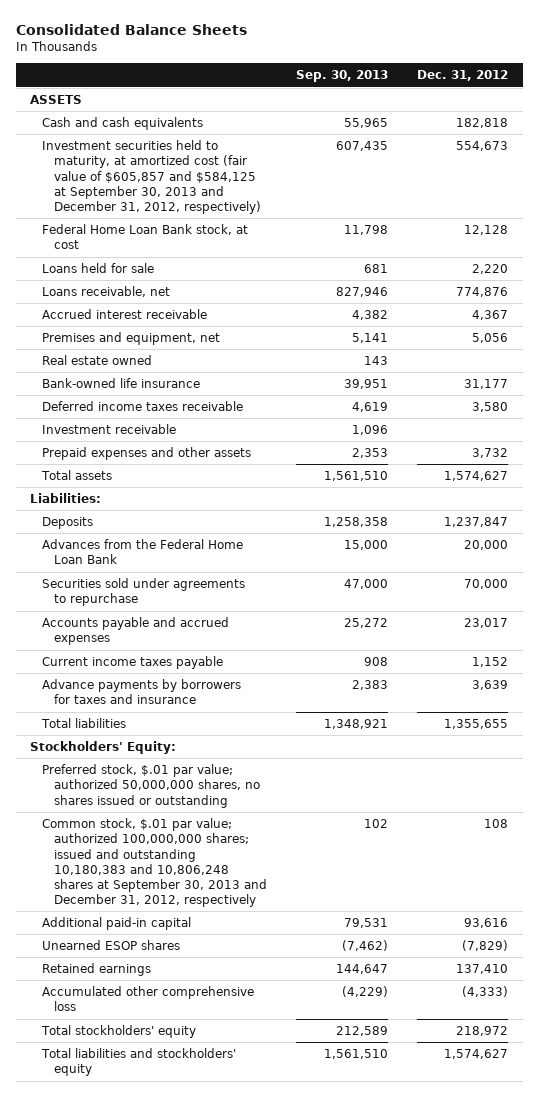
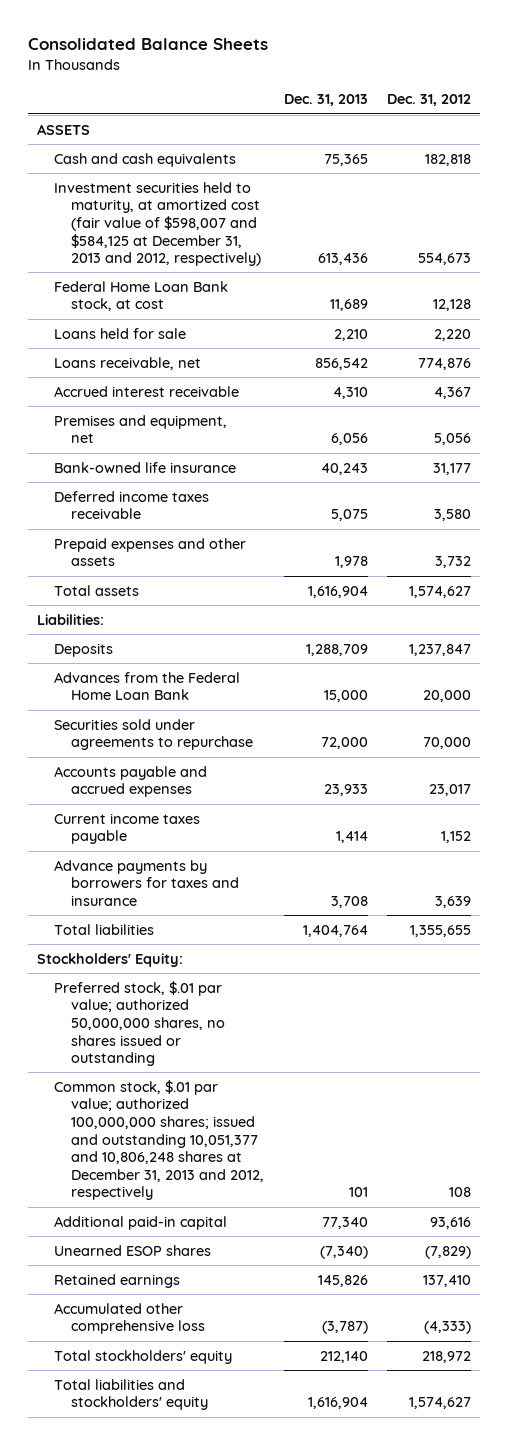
[295,70,388,83] Sep. 30, 2013 -> none
none -> [283,94,368,107] Dec. 31, 2013
[42,140,261,214] Investment securities held to maturity, at amortized cost (fair value of $605,857 and $584,125 at September 30, 2013 and December 31, 2012, respectively) -> [54,181,262,267] Investment securities held to maturity, at amortized cost (fair value of $598,007 and $584,125 at December 31, 2013 and 2012, respectively)
[42,355,153,366] Real estate owned -> none
[42,424,177,435] Investment receivable -> none
[42,818,267,908] Common stock, $.01 par value; authorized 100,000,000 shares; issued and outstanding 10,180,383 and 10,806,248 shares at September 30, 2013 and December 31, 2012, respectively -> [54,1079,265,1201] Common stock, $.01 par value; authorized 100,000,000 shares; issued and outstanding 10,051,377 and 10,806,248 shares at December 31, 2013 and 2012, respectively

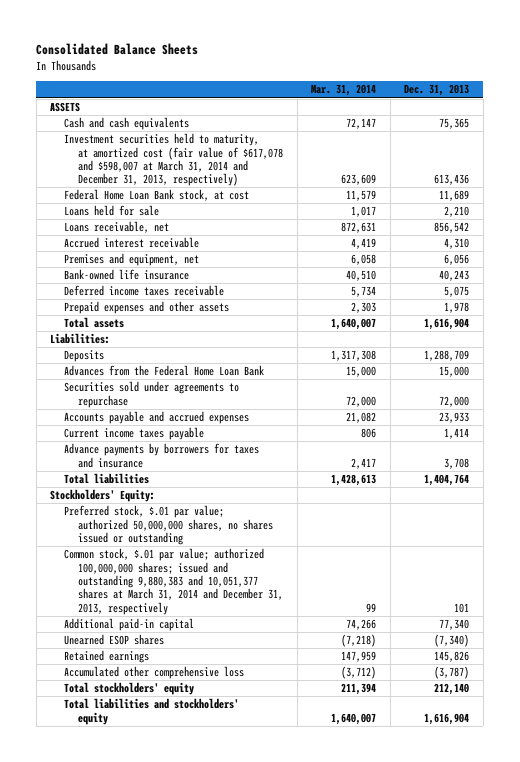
[386,94,471,107] Dec. 31, 2012 -> none
none -> [311,84,377,97] Mar. 31, 2014
[54,181,262,267] Investment securities held to maturity, at amortized cost (fair value of $598,007 and $584,125 at December 31, 2013 and 2012, respectively) -> [64,133,283,187] Investment securities held to maturity, at amortized cost (fair value of $617,078 and $598,007 at March 31, 2014 and December 31, 2013, respectively)
[54,1079,265,1201] Common stock, $.01 par value; authorized 100,000,000 shares; issued and outstanding 10,051,377 and 10,806,248 shares at December 31, 2013 and 2012, respectively -> [64,548,283,615] Common stock, $.01 par value; authorized 100,000,000 shares; issued and outstanding 9,880,383 and 10,051,377 shares at March 31, 2014 and December 31, 2013, respectively

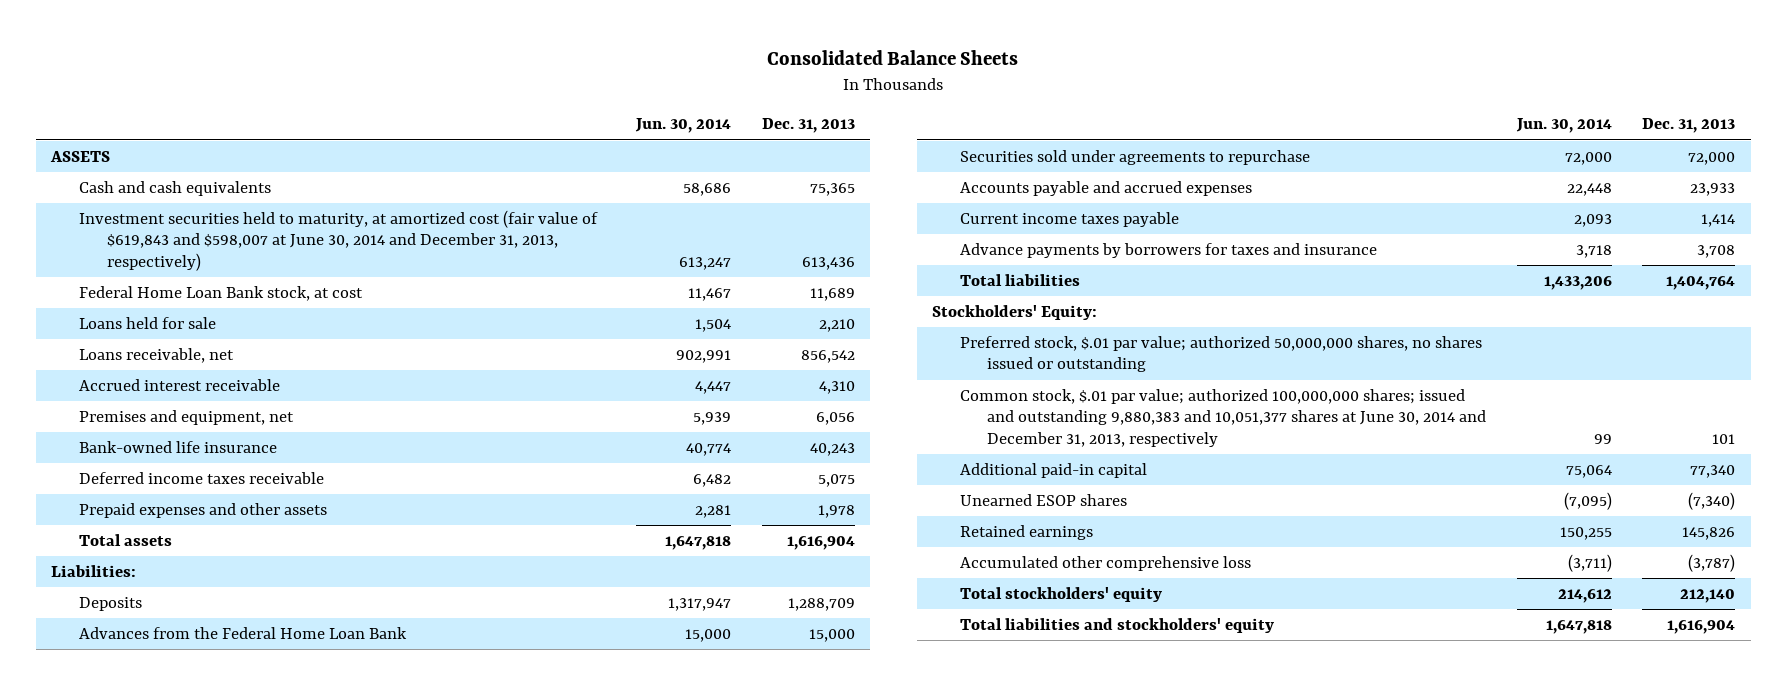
[311,84,377,97] Mar. 31, 2014 -> none
none -> [635,118,732,134] Jun. 30, 2014
[64,133,283,187] Investment securities held to maturity, at amortized cost (fair value of $617,078 and $598,007 at March 31, 2014 and December 31, 2013, respectively) -> [78,209,598,271] Investment securities held to maturity, at amortized cost (fair value of $619,843 and $598,007 at June 30, 2014 and December 31, 2013, respectively)
[64,548,283,615] Common stock, $.01 par value; authorized 100,000,000 shares; issued and outstanding 9,880,383 and 10,051,377 shares at March 31, 2014 and December 31, 2013, respectively -> [959,388,1487,447] Common stock, $.01 par value; authorized 100,000,000 shares; issued and outstanding 9,880,383 and 10,051,377 shares at June 30, 2014 and December 31, 2013, respectively

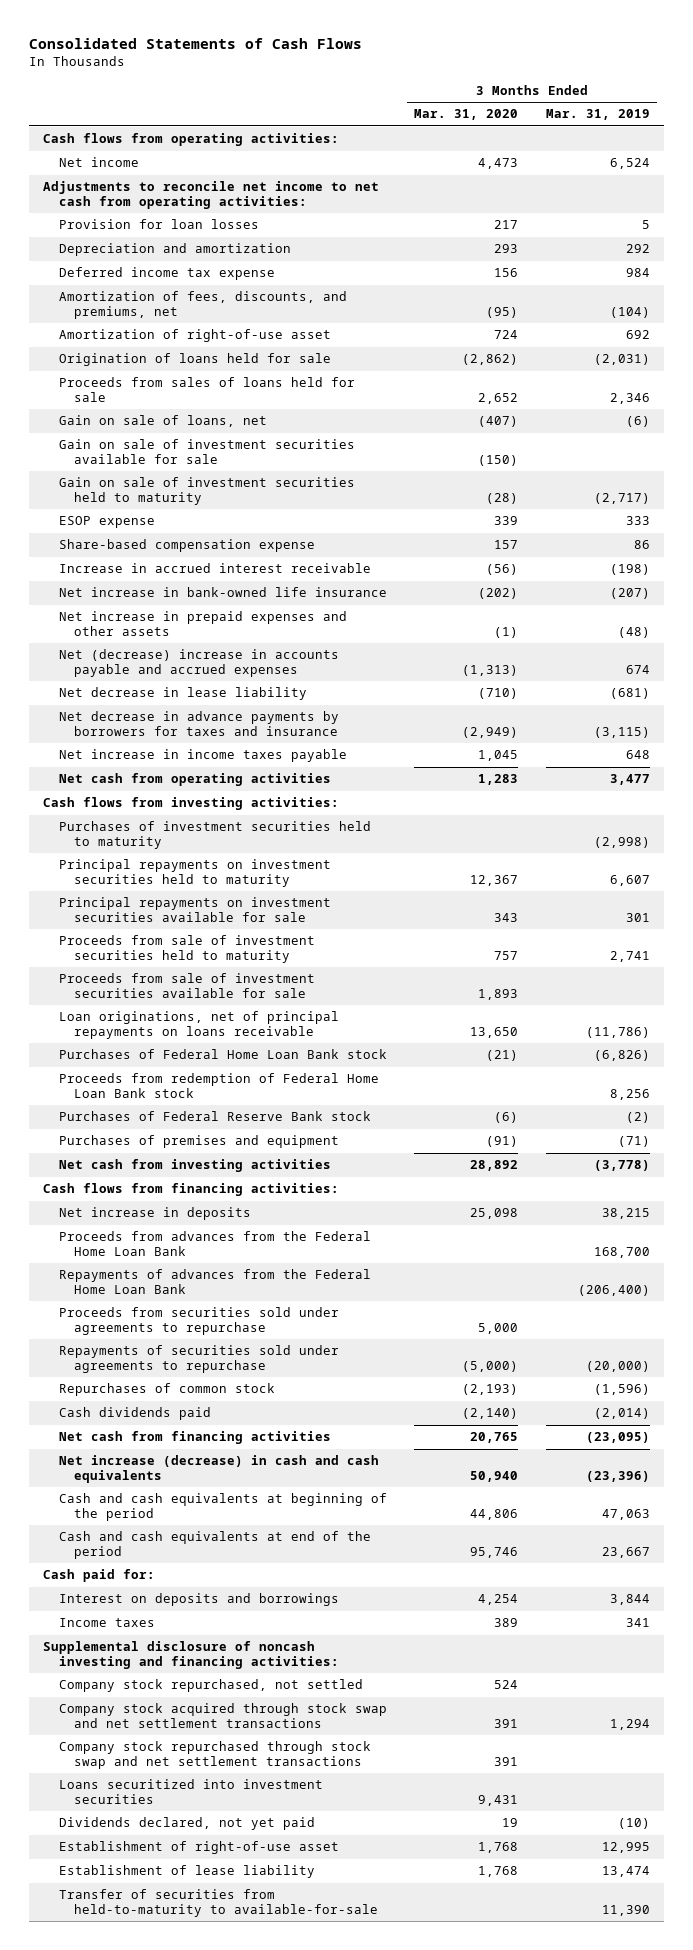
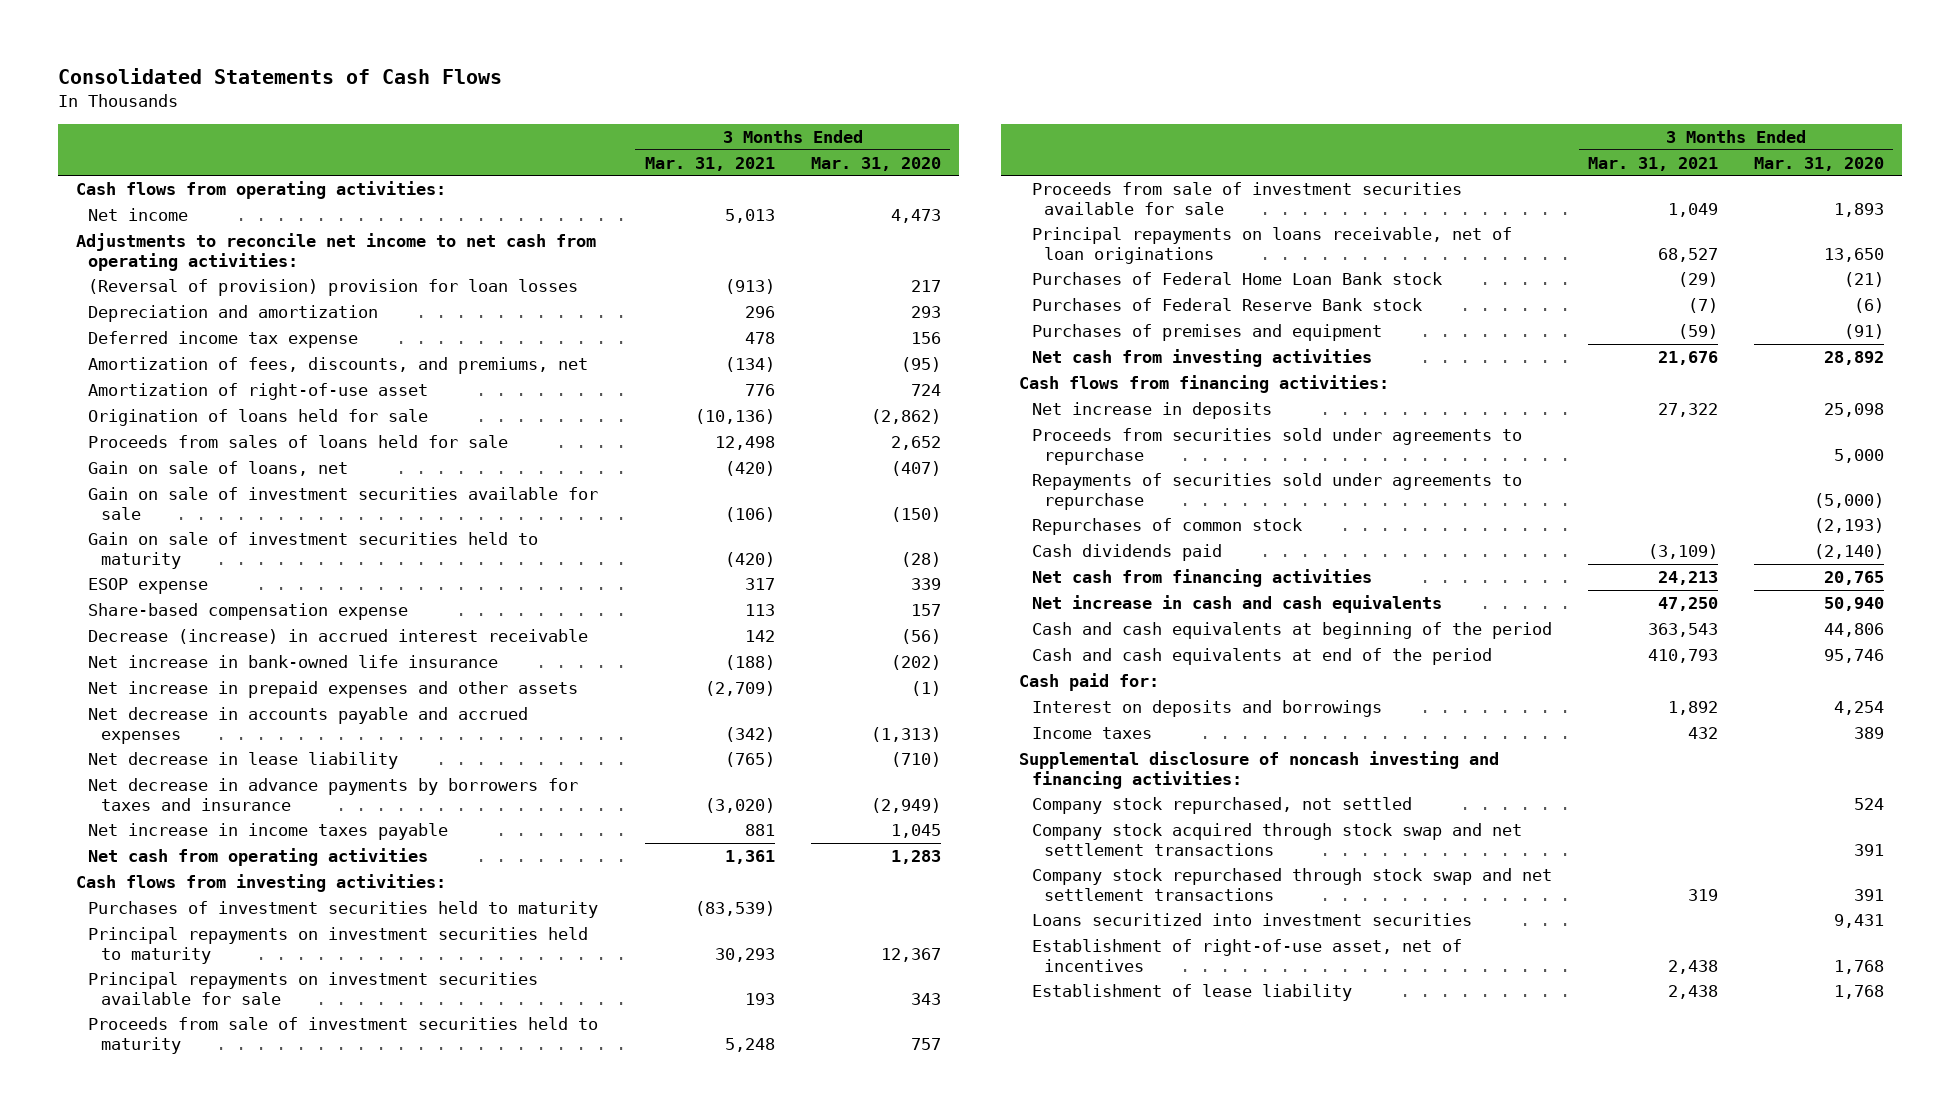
[545,109,650,121] Mar. 31, 2019 -> none
none -> [644,156,775,171] Mar. 31, 2021
[58,219,259,230] Provision for loan losses -> [88,279,579,297] (Reversal of provision) provision for loan losses
[58,563,371,574] Increase in accrued interest receivable -> [88,629,589,645] Decrease (increase) in accrued interest receivable
[58,649,339,677] Net (decrease) increase in accounts payable and accrued expenses -> [88,707,529,744] Net decrease in accounts payable and accrued expenses
[58,1011,339,1039] Loan originations, net of principal repayments on loans receivable -> [1031,227,1512,264] Principal repayments on loans receivable, net of loan originations
[58,1073,379,1098] Proceeds from redemption of Federal Home Loan Bank stock -> none
[58,1231,371,1256] Proceeds from advances from the Federal Home Loan Bank -> none
[58,1269,371,1294] Repayments of advances from the Federal Home Loan Bank -> none
[58,1455,379,1483] Net increase (decrease) in cash and cash equivalents -> [1031,595,1442,614] Net increase in cash and cash equivalents
[58,1817,315,1831] Dividends declared, not yet paid -> none
[58,1841,339,1855] Establishment of right-of-use asset -> [1031,939,1462,972] Establishment of right-of-use asset, net of incentives
[58,1889,379,1917] Transfer of securities from held-to-maturity to available-for-sale -> none

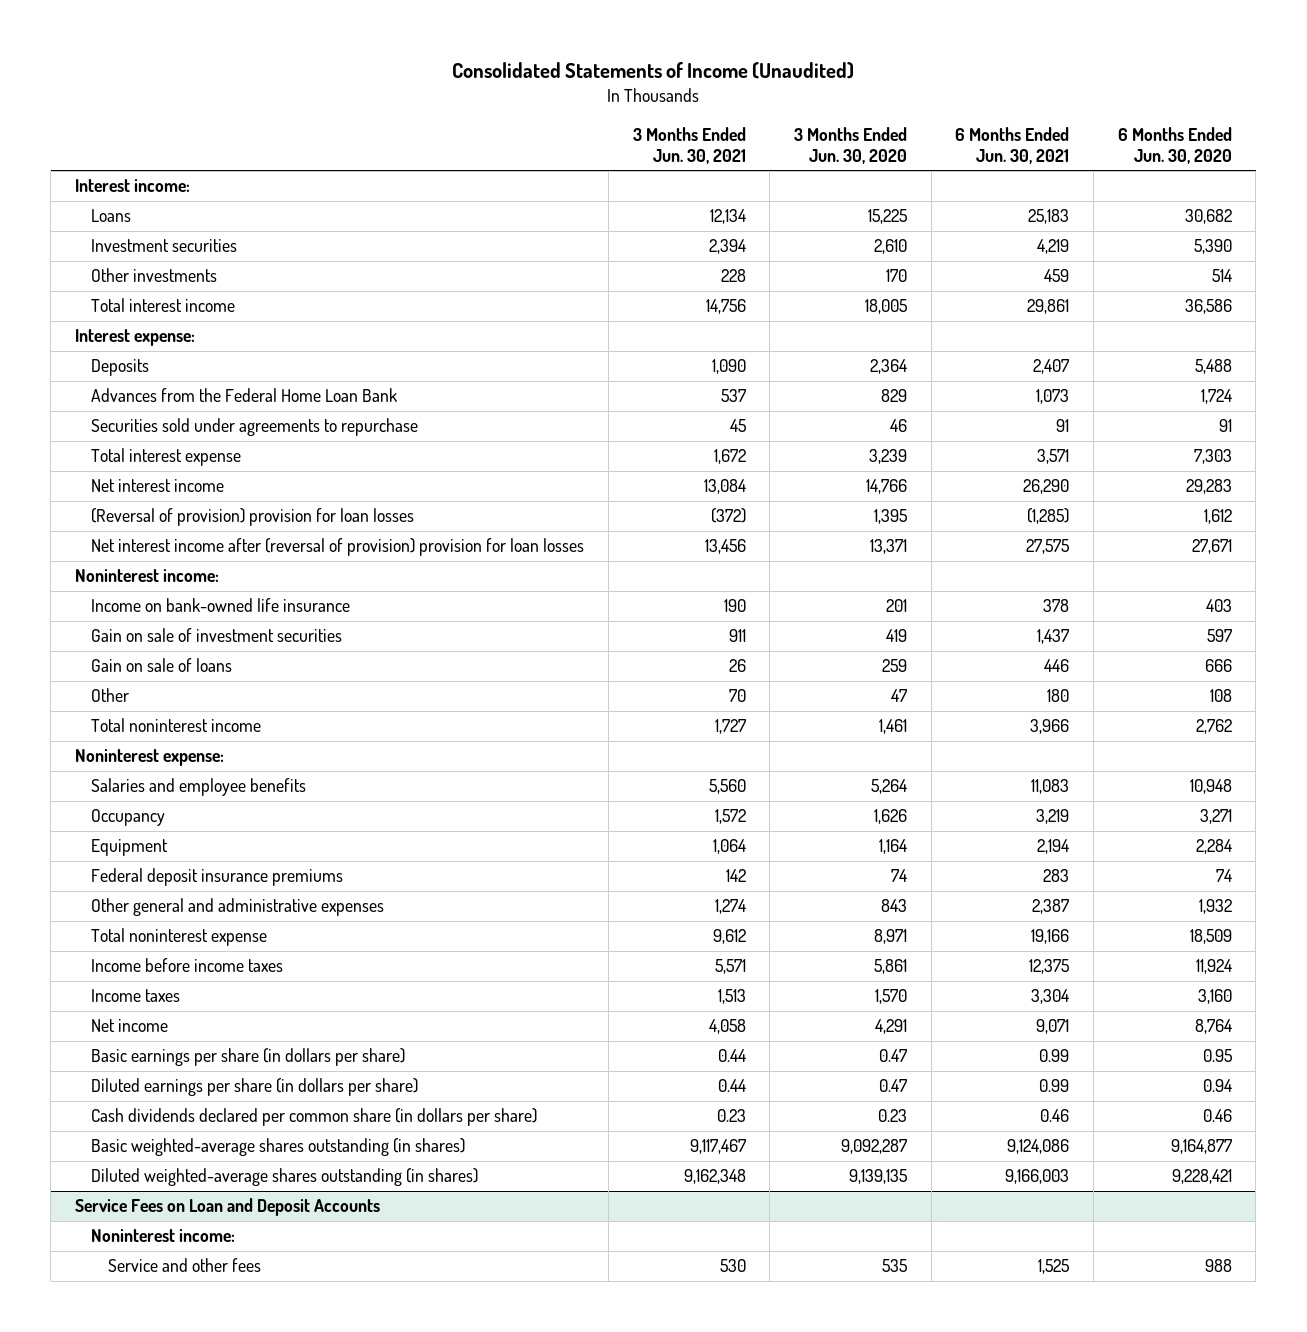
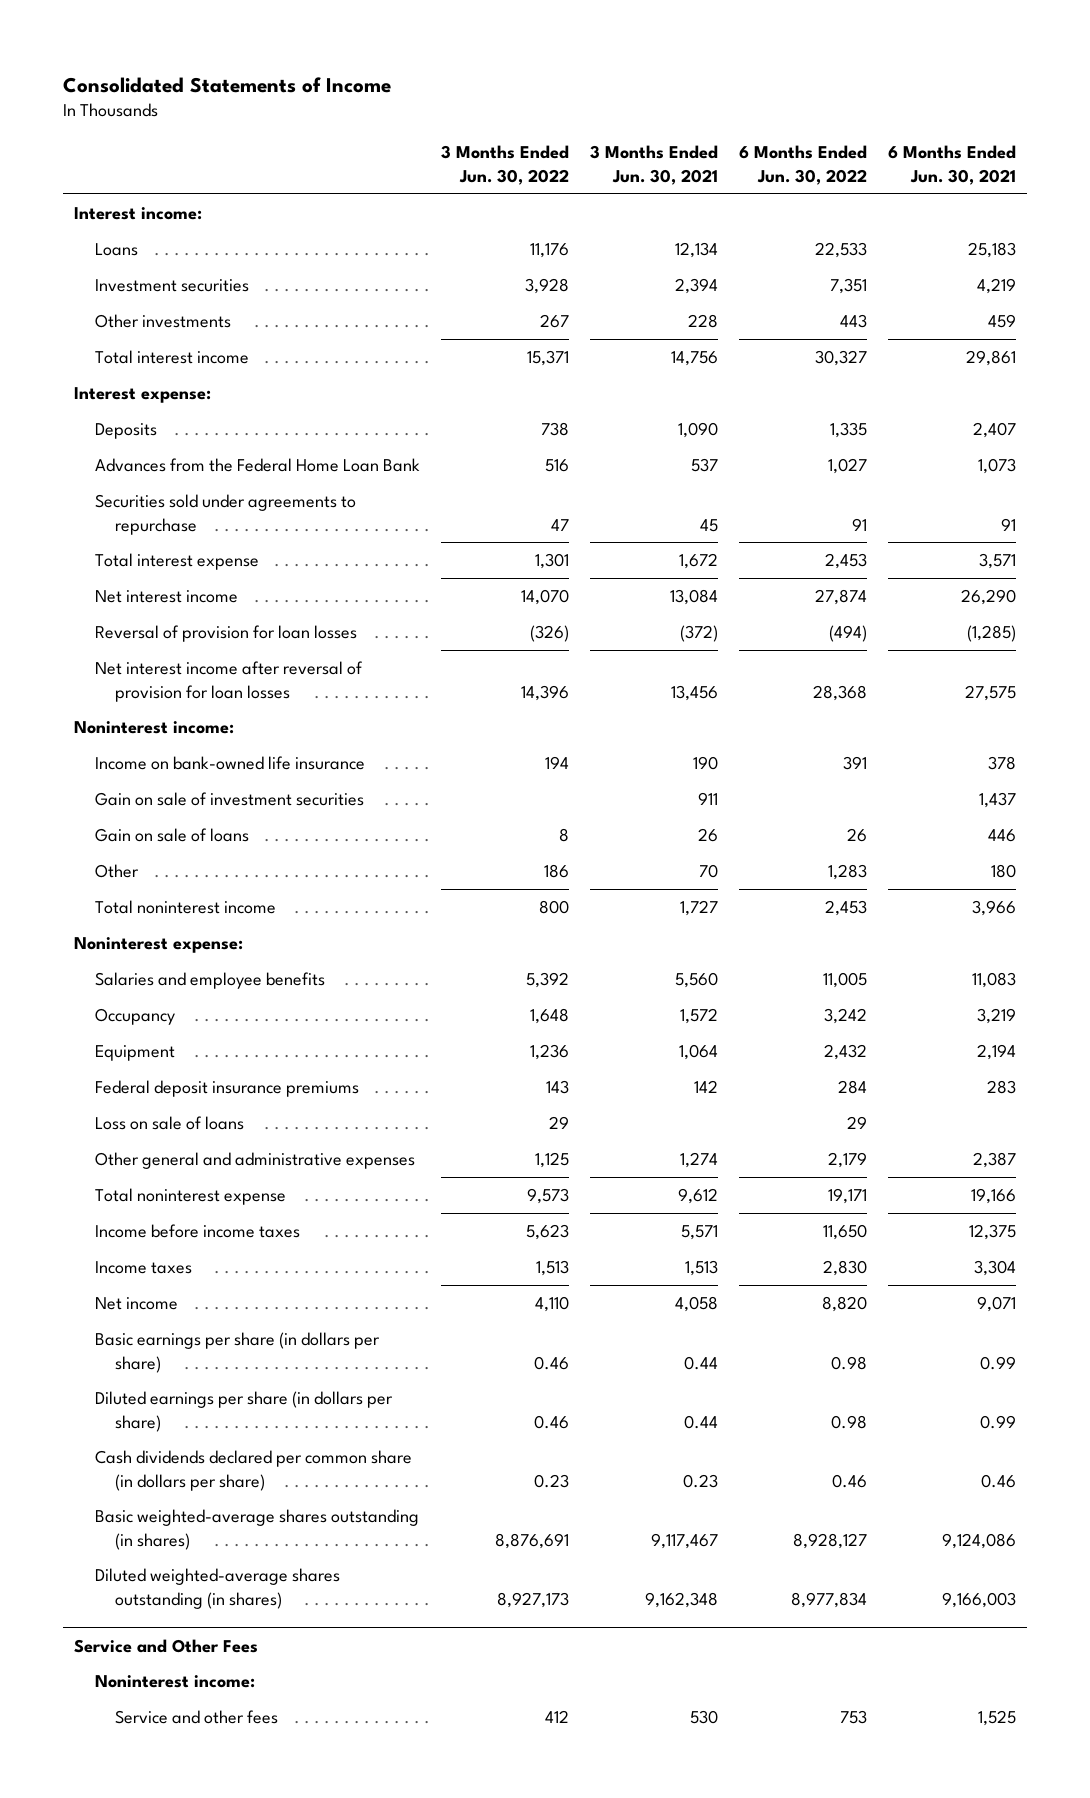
[452,62,855,80] Consolidated Statements of Income (Unaudited) -> [63,76,392,93] Consolidated Statements of Income
[794,126,908,165] 3 Months Ended Jun. 30, 2020 -> none
[1117,126,1232,165] 6 Months Ended Jun. 30, 2020 -> none
none -> [440,145,569,186] 3 Months Ended Jun. 30, 2022
none -> [739,145,868,186] 6 Months Ended Jun. 30, 2022
[91,508,415,527] (Reversal of provision) provision for loan losses -> [94,624,357,642] Reversal of provision for loan losses
[91,538,585,557] Net interest income after (reversal of provision) provision for loan losses -> [94,660,363,702] Net interest income after reversal of provision for loan losses
none -> [94,1115,244,1130] Loss on sale of loans
[74,1198,380,1217] Service Fees on Loan and Deposit Accounts -> [74,1638,259,1653] Service and Other Fees

